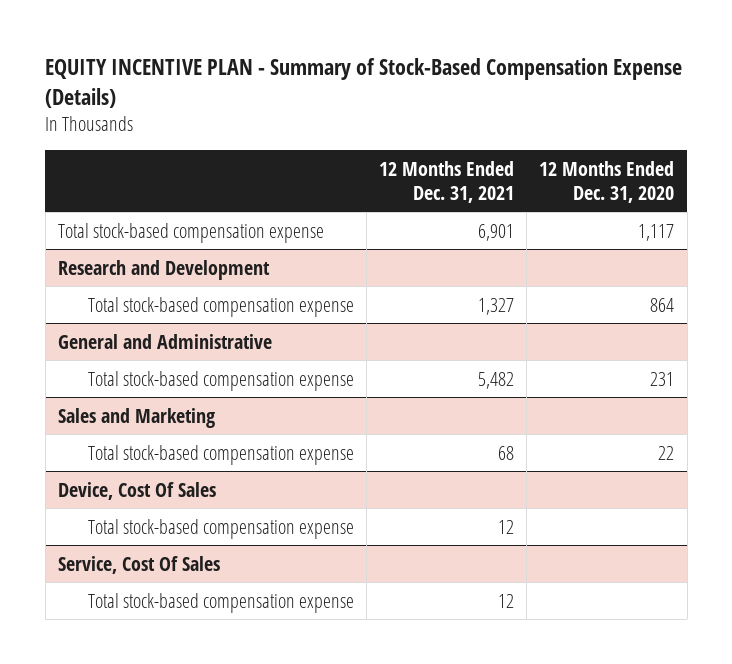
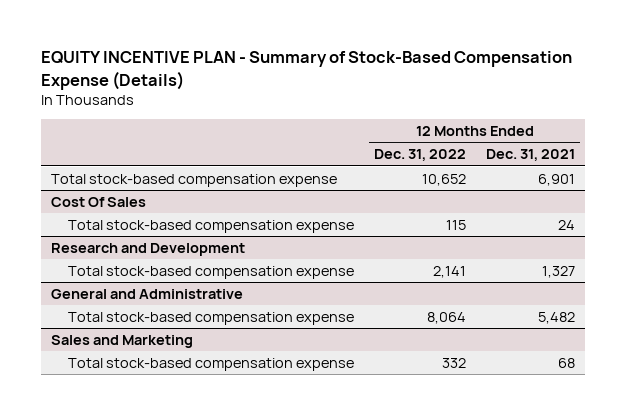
[539,160,675,203] 12 Months Ended Dec. 31, 2020 -> none
none -> [374,149,467,162] Dec. 31, 2022
none -> [50,196,146,207] Cost Of Sales
none -> [68,219,355,233] Total stock-based compensation expense
[57,481,216,500] Device, Cost Of Sales -> none
[88,518,355,539] Total stock-based compensation expense -> none
[57,555,220,574] Service, Cost Of Sales -> none
[88,592,355,613] Total stock-based compensation expense -> none

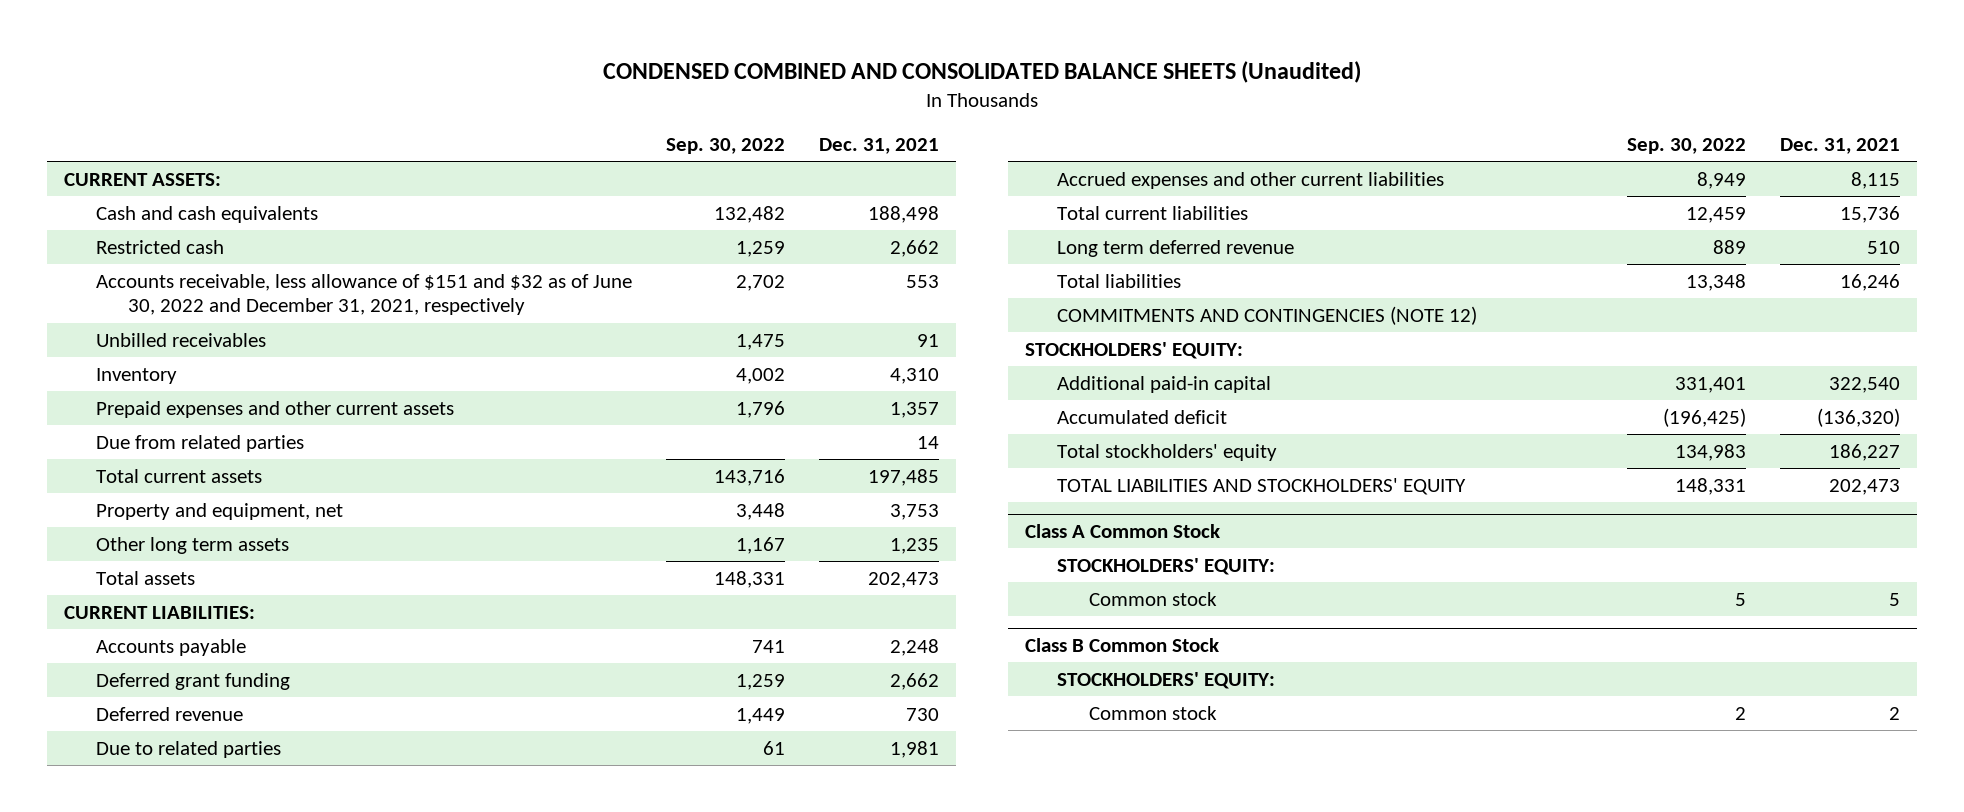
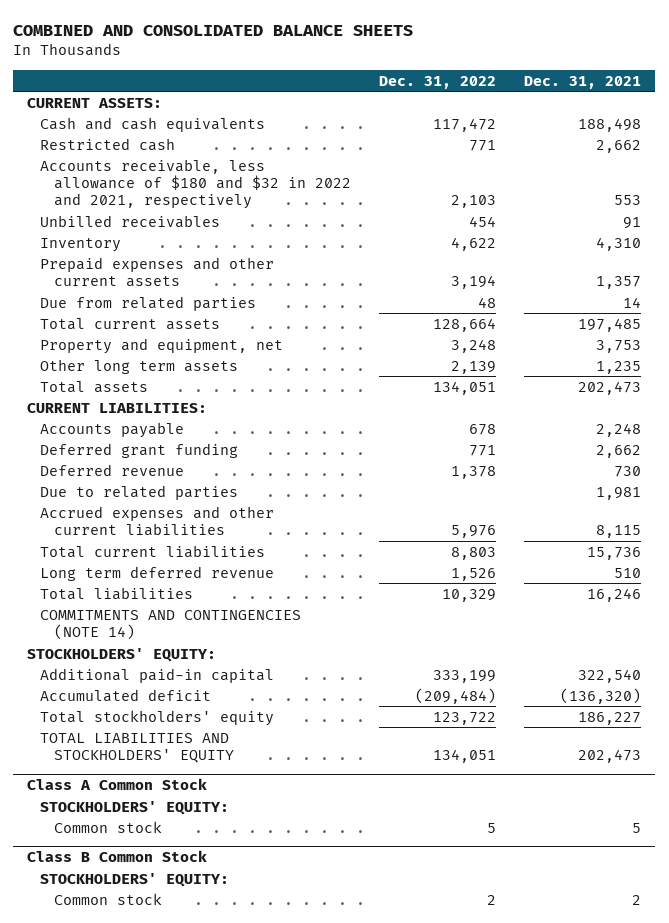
[602,60,1361,83] CONDENSED COMBINED AND CONSOLIDATED BALANCE SHEETS (Unaudited) -> [13,24,414,36] COMBINED AND CONSOLIDATED BALANCE SHEETS
[666,137,786,154] Sep. 30, 2022 -> none
none -> [378,75,496,89] Dec. 31, 2022
[95,273,632,316] Accounts receivable, less allowance of $151 and $32 as of June 30, 2022 and December 31, 2021, respectively -> [40,158,351,210] Accounts receivable, less allowance of $180 and $32 in 2022 and 2021, respectively
[1056,305,1477,325] COMMITMENTS AND CONTINGENCIES (NOTE 12) -> [40,609,302,640] COMMITMENTS AND CONTINGENCIES (NOTE 14)

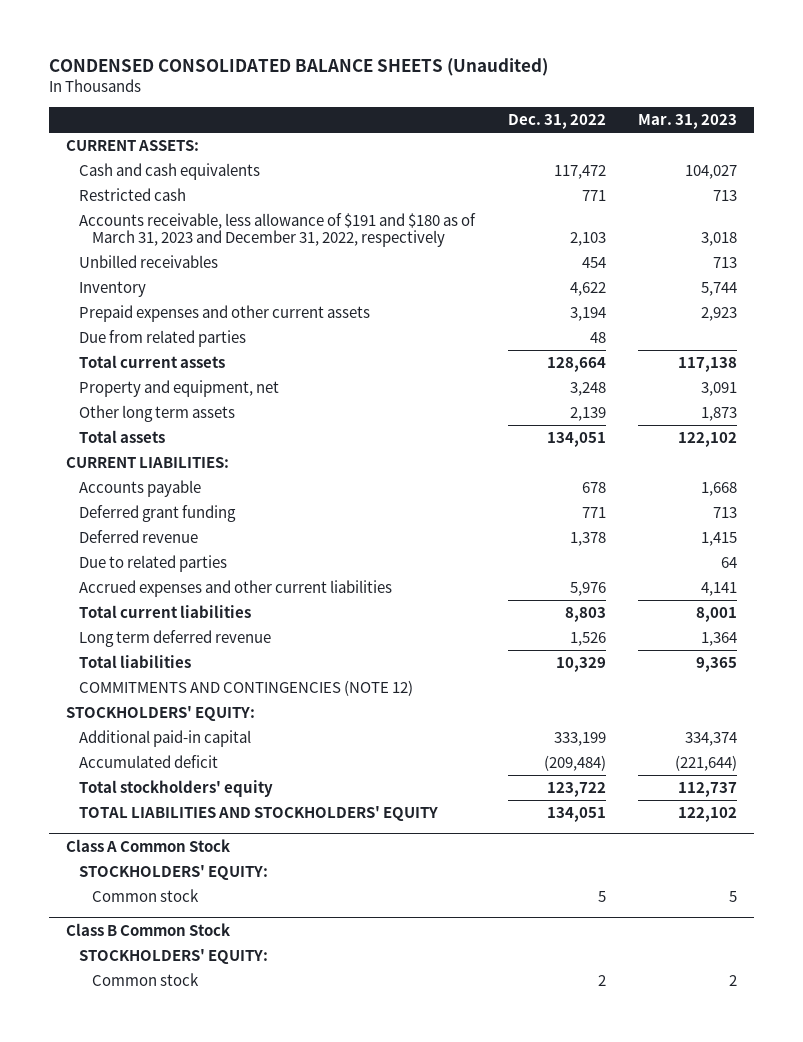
[13,24,414,36] COMBINED AND CONSOLIDATED BALANCE SHEETS -> [49,58,549,77] CONDENSED CONSOLIDATED BALANCE SHEETS (Unaudited)
[524,75,642,89] Dec. 31, 2021 -> none
none -> [638,114,738,130] Mar. 31, 2023
[40,158,351,210] Accounts receivable, less allowance of $180 and $32 in 2022 and 2021, respectively -> [78,213,476,248] Accounts receivable, less allowance of $191 and $180 as of March 31, 2023 and December 31, 2022, respectively
[40,609,302,640] COMMITMENTS AND CONTINGENCIES (NOTE 14) -> [78,680,413,697] COMMITMENTS AND CONTINGENCIES (NOTE 12)

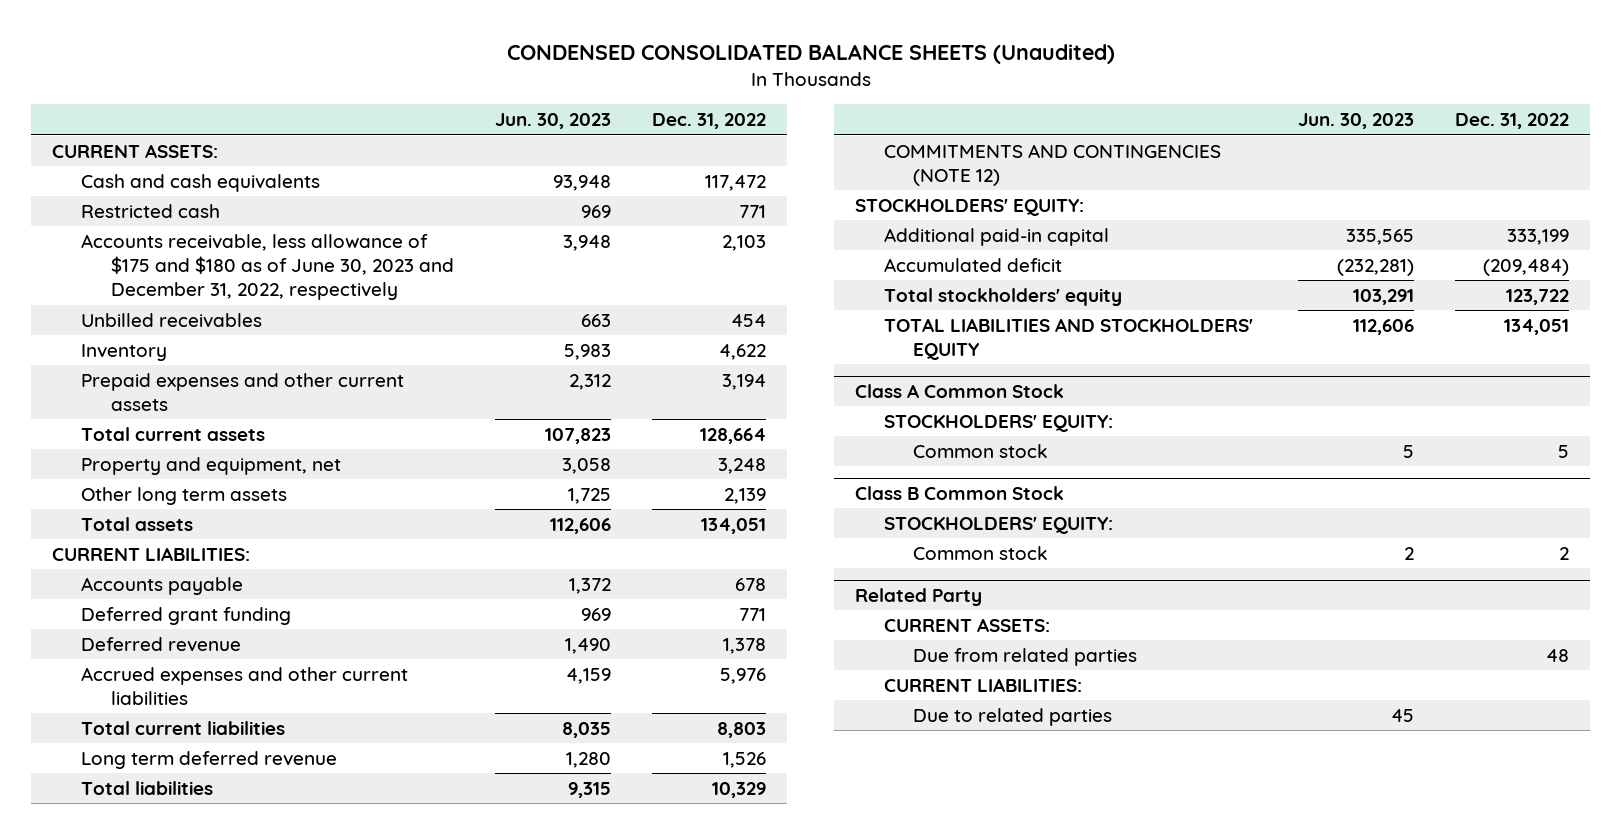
[638,114,738,130] Mar. 31, 2023 -> none
none -> [494,113,611,130] Jun. 30, 2023
[78,213,476,248] Accounts receivable, less allowance of $191 and $180 as of March 31, 2023 and December 31, 2022, respectively -> [81,233,454,301] Accounts receivable, less allowance of $175 and $180 as of June 30, 2023 and December 31, 2022, respectively
[78,330,246,348] Due from related parties -> none
[78,555,227,573] Due to related parties -> none
none -> [854,587,982,606] Related Party
none -> [884,617,1051,632] CURRENT ASSETS:
none -> [913,647,1138,666] Due from related parties
none -> [884,677,1083,692] CURRENT LIABILITIES:
none -> [913,707,1113,726] Due to related parties

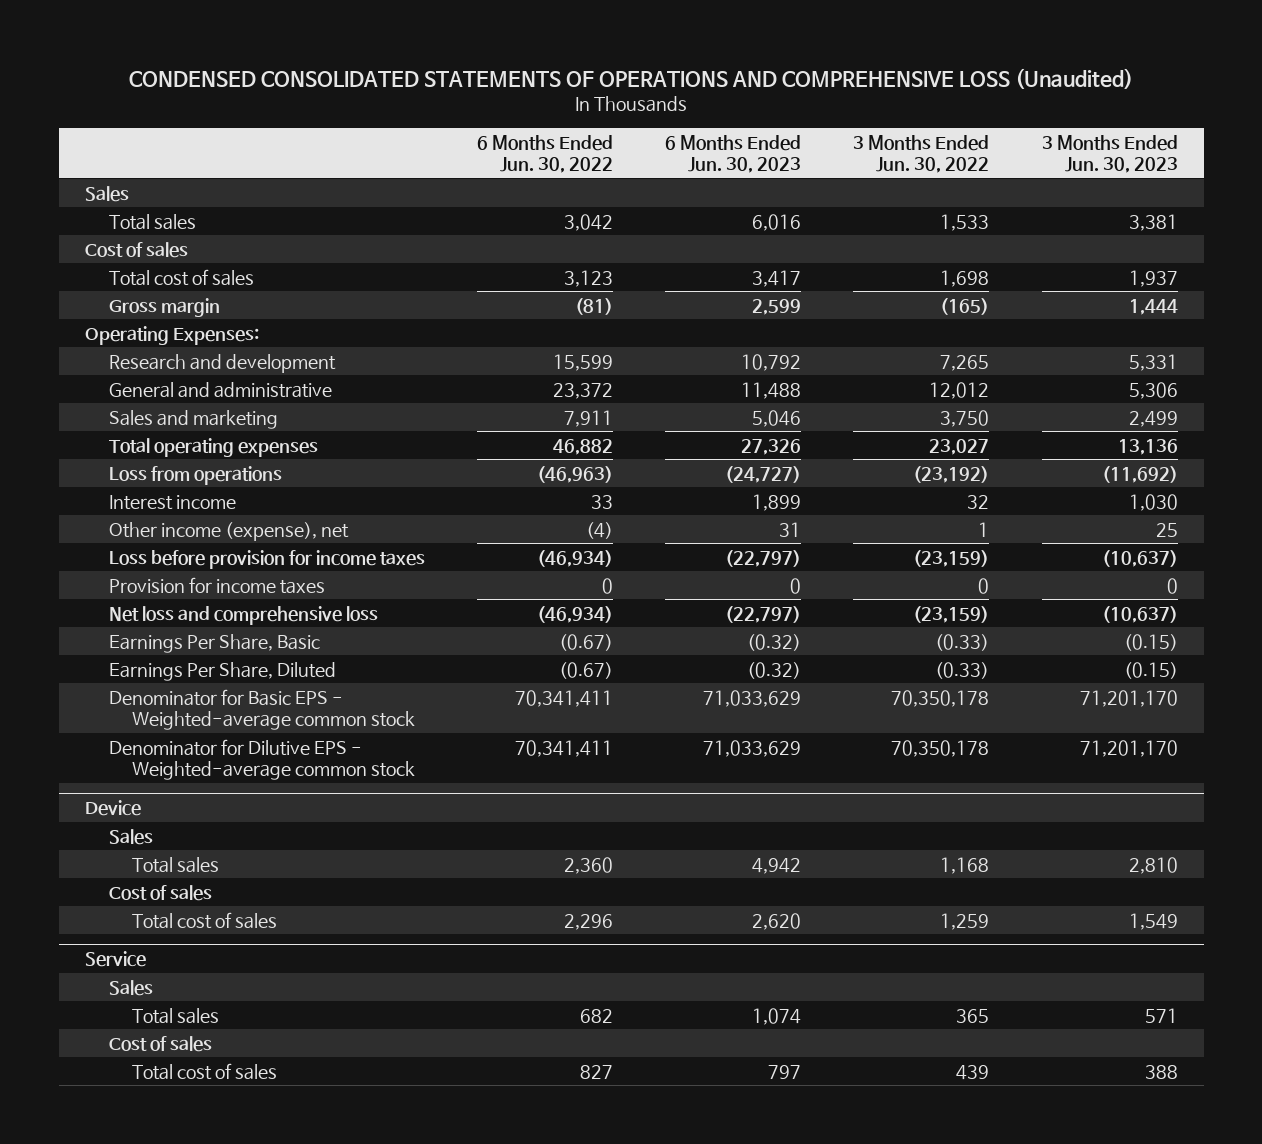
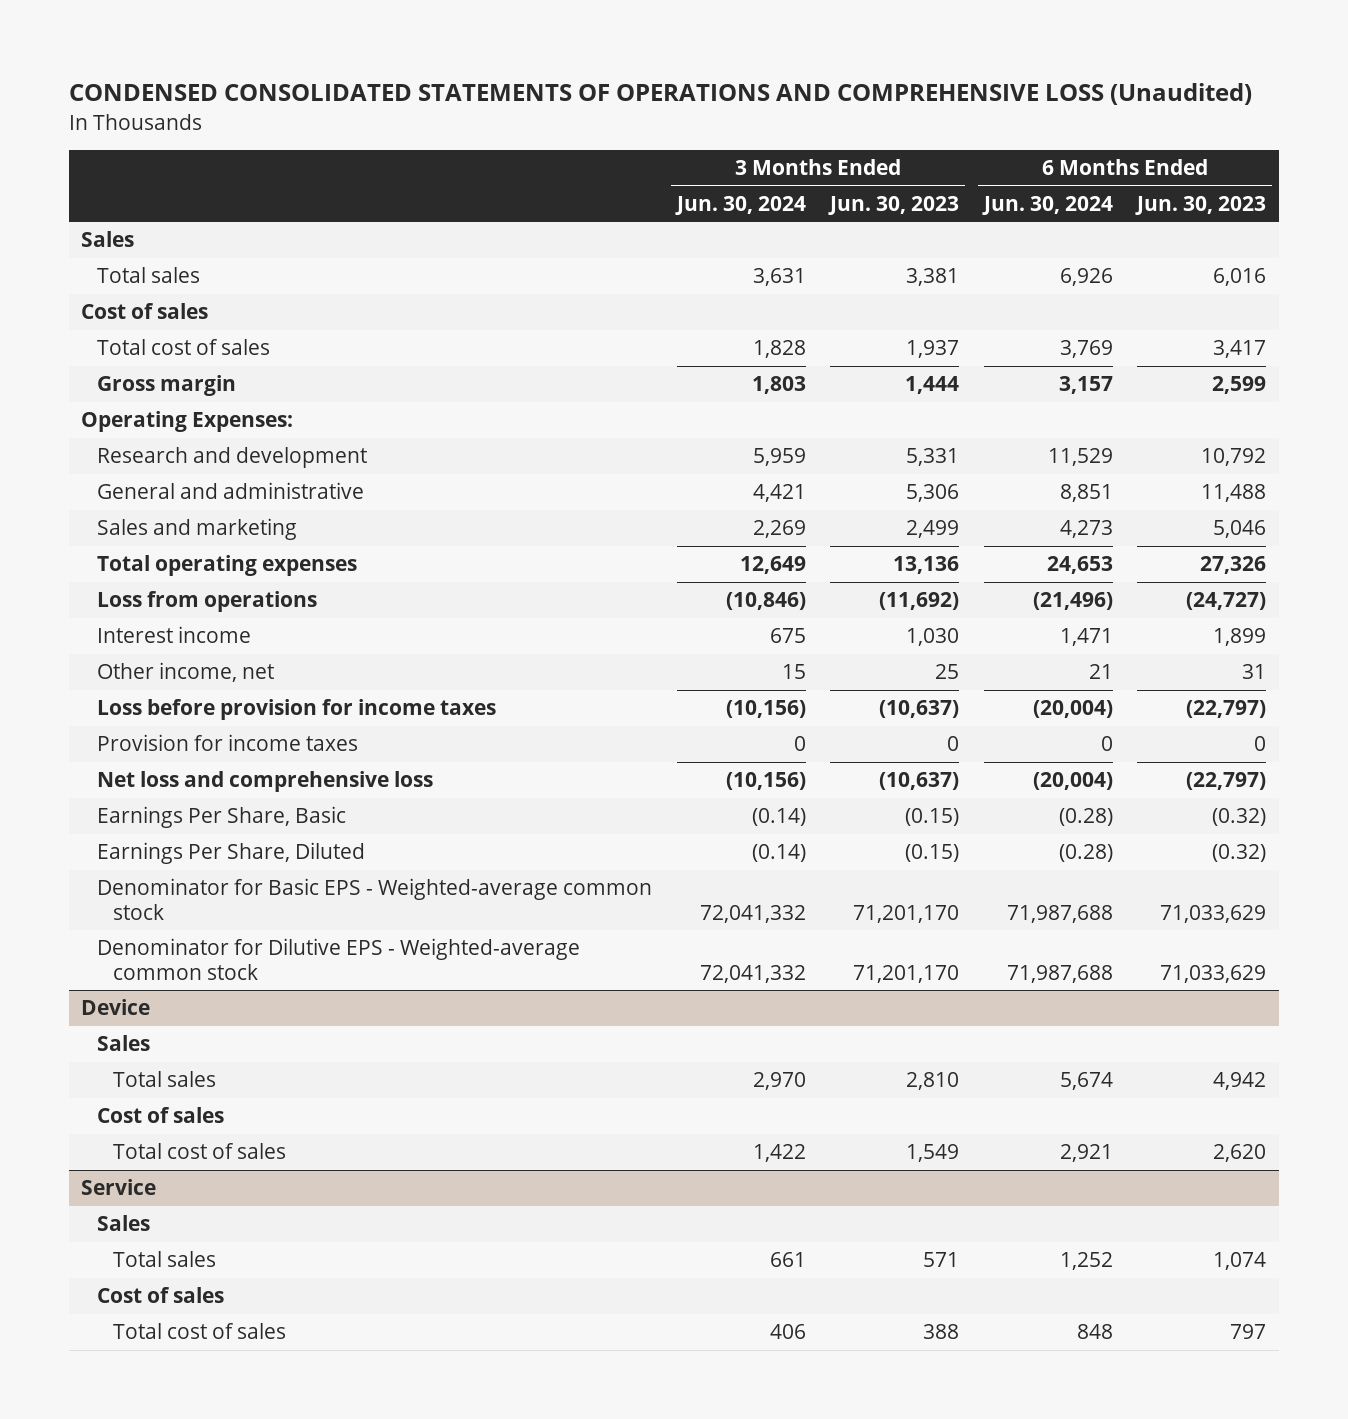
[476,134,613,173] 6 Months Ended Jun. 30, 2022 -> none
[853,134,990,173] 3 Months Ended Jun. 30, 2022 -> none
none -> [674,196,806,216] Jun. 30, 2024
none -> [981,196,1113,216] Jun. 30, 2024
[108,521,349,541] Other income (expense), net -> [97,662,275,683] Other income, net

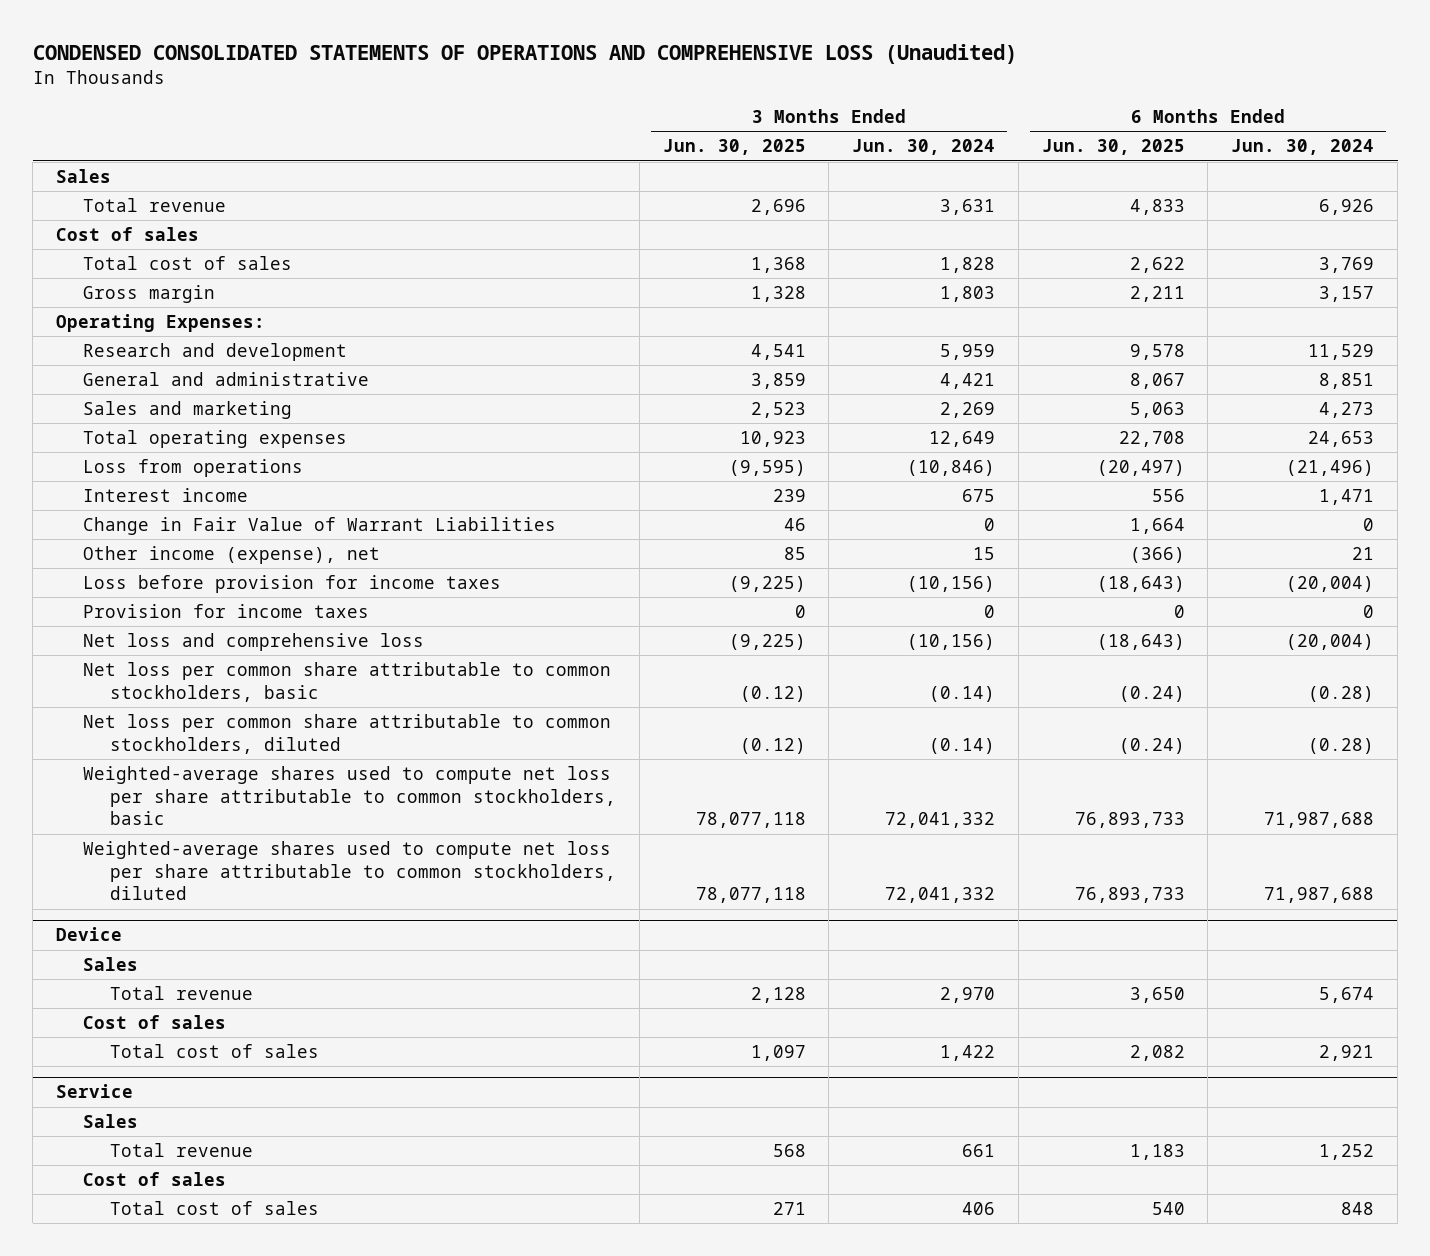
[828,196,960,216] Jun. 30, 2023 -> none
[1135,196,1267,216] Jun. 30, 2023 -> none
none -> [662,139,806,156] Jun. 30, 2025
none -> [1041,139,1185,156] Jun. 30, 2025
[97,267,201,284] Total sales -> [82,198,226,213] Total revenue
none -> [82,517,556,536] Change in Fair Value of Warrant Liabilities
[97,662,275,683] Other income, net -> [82,546,380,565] Other income (expense), net
[97,806,347,829] Earnings Per Share, Basic -> [82,662,611,702] Net loss per common share attributable to common stockholders, basic
[97,842,366,865] Earnings Per Share, Diluted -> [82,714,611,754] Net loss per common share attributable to common stockholders, diluted
[97,878,653,920] Denominator for Basic EPS - Weighted-average common stock -> [82,766,616,826] Weighted-average shares used to compute net loss per share attributable to common stockholders, basic
[97,938,581,980] Denominator for Dilutive EPS - Weighted-average common stock -> [82,841,616,901] Weighted-average shares used to compute net loss per share attributable to common stockholders, diluted
[112,1071,216,1088] Total sales -> [109,986,253,1001] Total revenue
[112,1251,216,1268] Total sales -> [109,1143,253,1158] Total revenue

